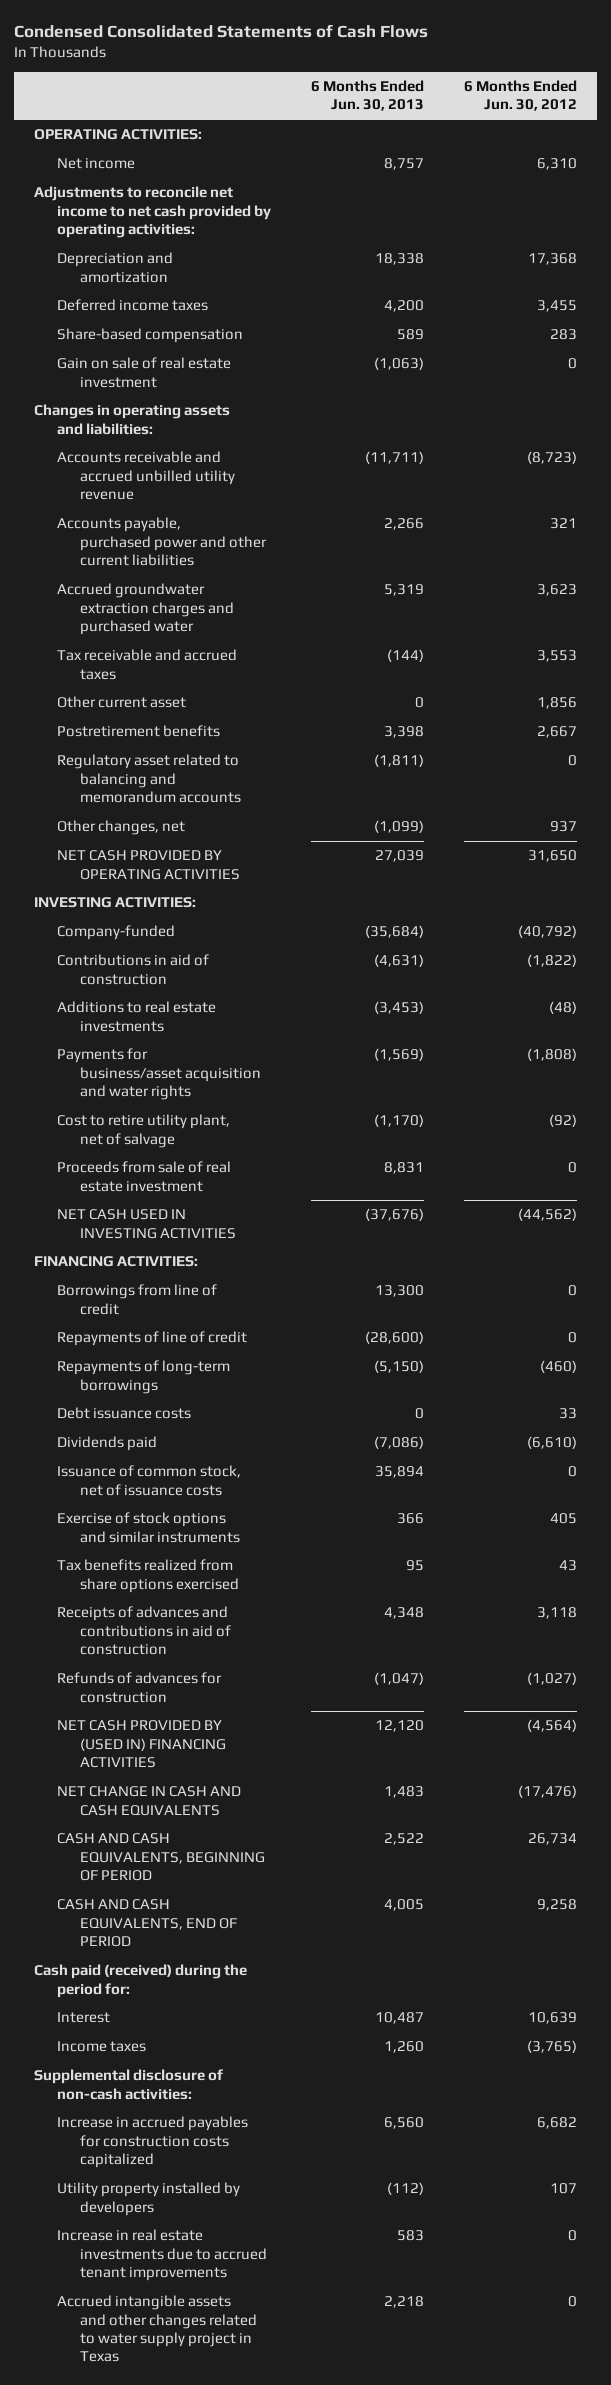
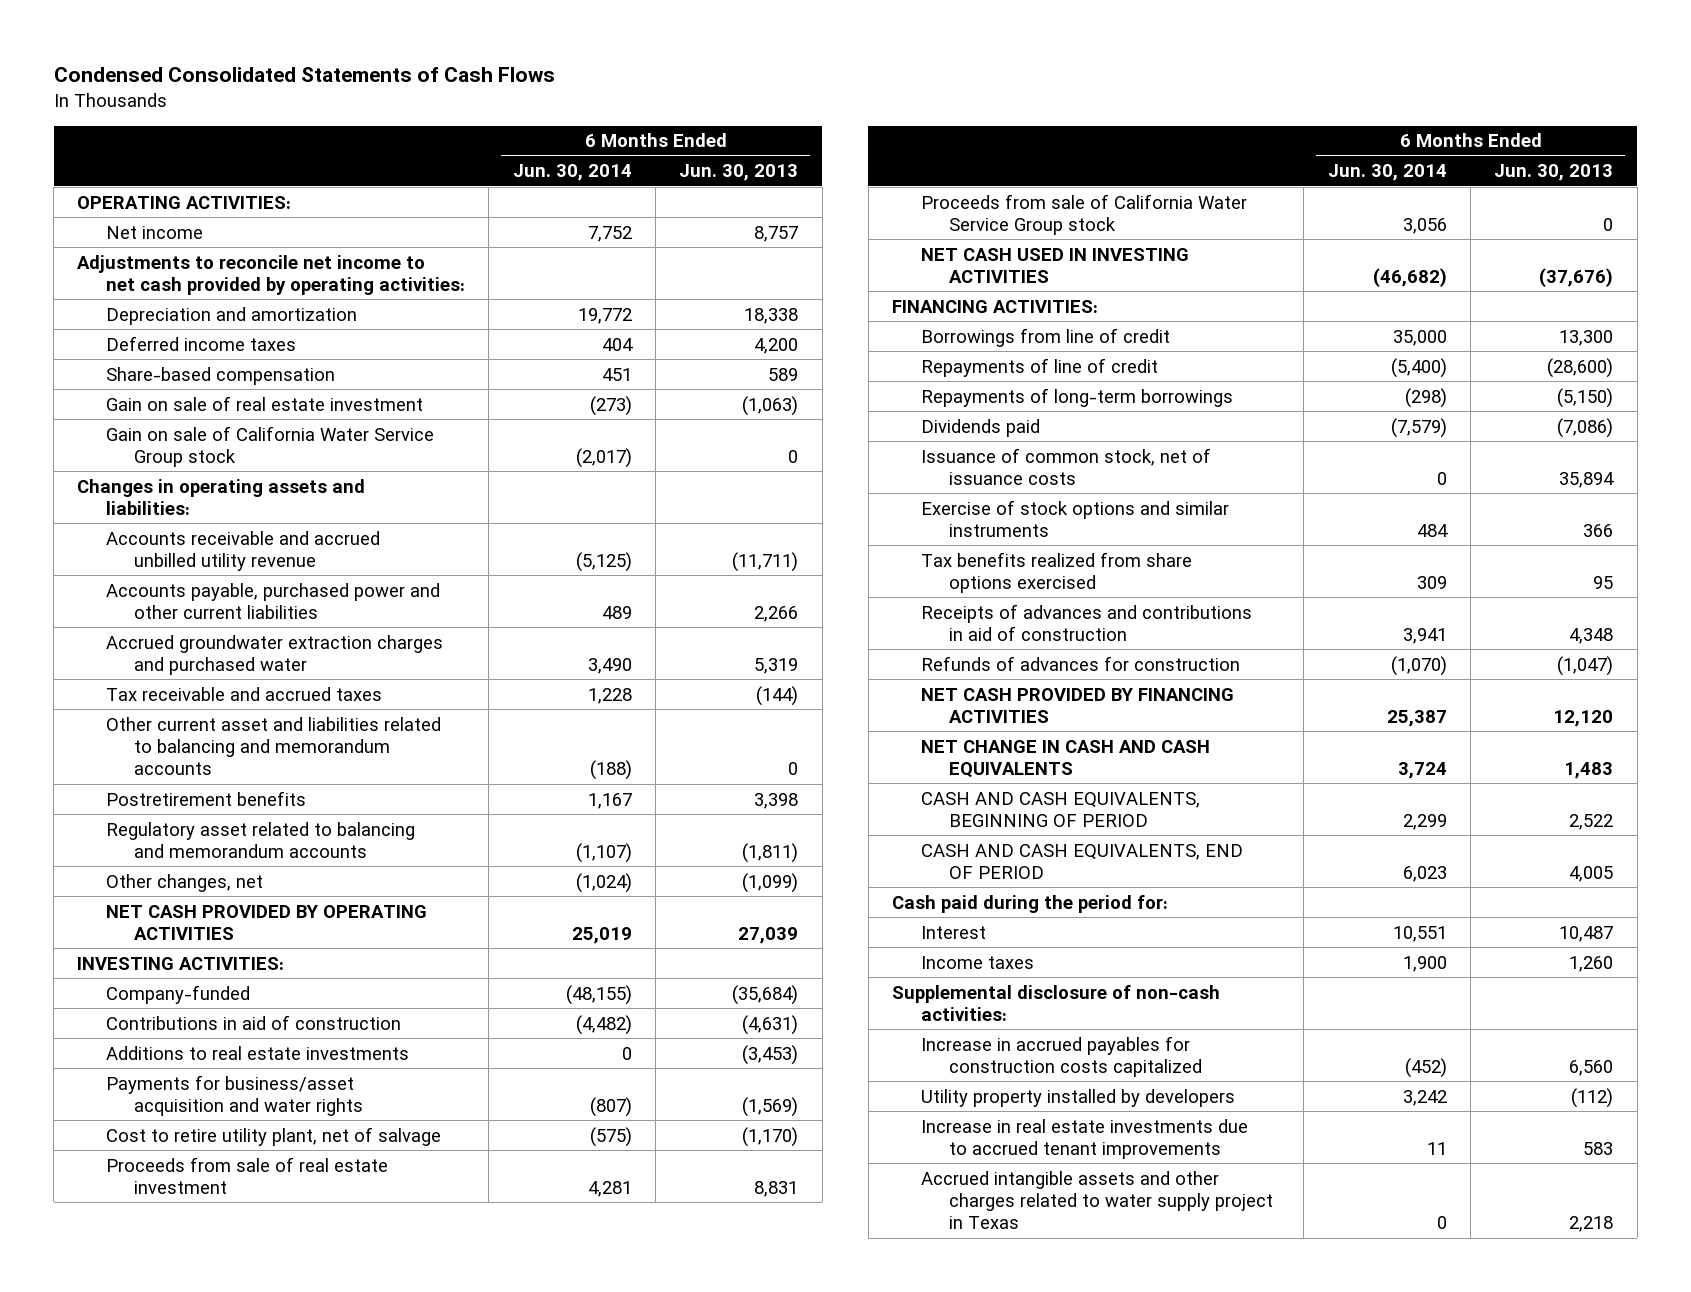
[464,80,578,112] 6 Months Ended Jun. 30, 2012 -> none
none -> [512,164,632,182] Jun. 30, 2014
none -> [105,425,434,467] Gain on sale of California Water Service Group stock
[56,696,186,709] Other current asset -> [105,716,441,776] Other current asset and liabilities related to balancing and memorandum accounts
none -> [920,193,1247,235] Proceeds from sale of California Water Service Group stock
[56,1407,191,1420] Debt issuance costs -> none
[56,1720,226,1769] NET CASH PROVIDED BY (USED IN) FINANCING ACTIVITIES -> [920,687,1234,723] NET CASH PROVIDED BY FINANCING ACTIVITIES
[33,1964,247,1998] Cash paid (received) during the period for: -> [892,894,1169,913] Cash paid during the period for:
[56,2295,257,2363] Accrued intangible assets and other changes related to water supply project in Texas -> [920,1170,1274,1230] Accrued intangible assets and other charges related to water supply project in Texas

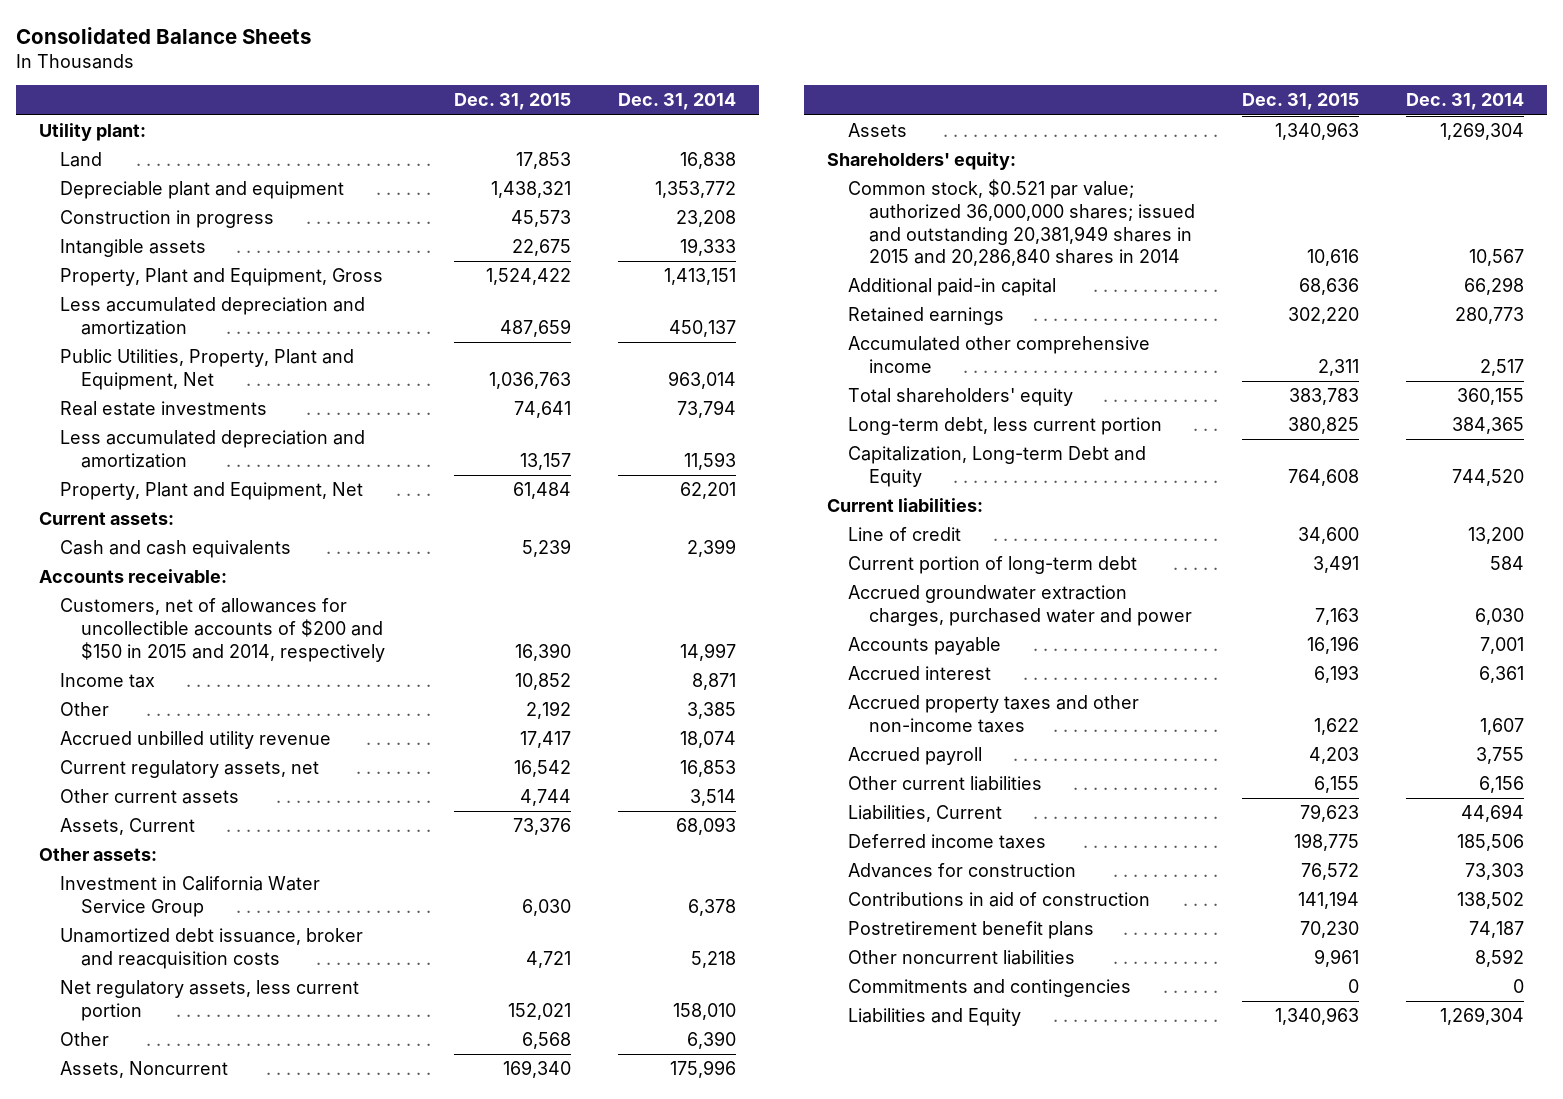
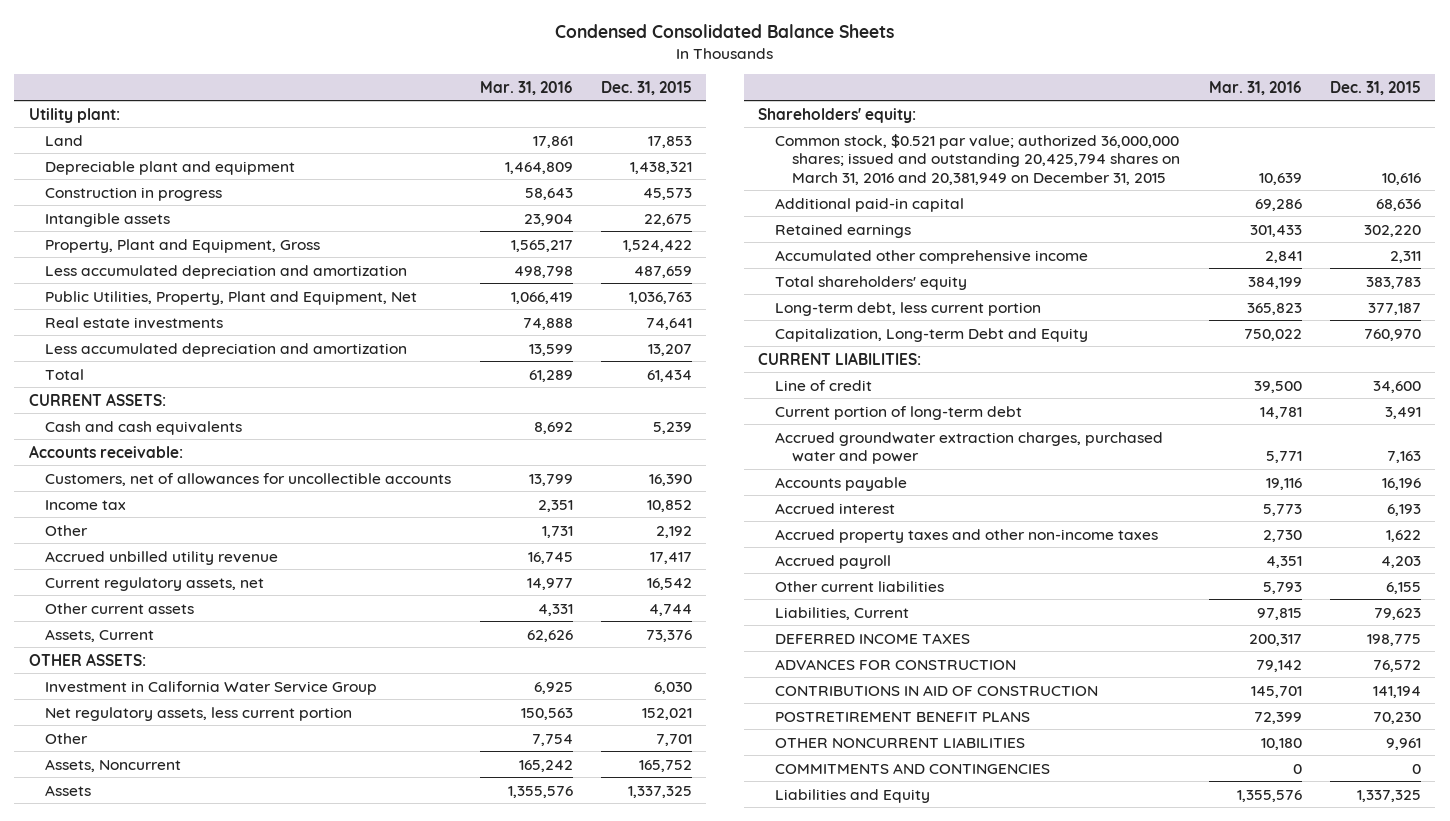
[16,26,312,44] Consolidated Balance Sheets -> [554,24,894,39] Condensed Consolidated Balance Sheets
[617,93,736,111] Dec. 31, 2014 -> none
none -> [479,80,573,95] Mar. 31, 2016
[60,482,364,501] Property, Plant and Equipment, Net -> none
[520,452,572,470] 13,157 -> [647,343,692,356] 13,207
none -> [45,368,85,380] Total
[39,512,175,526] Current assets: -> [28,392,166,406] CURRENT ASSETS:
[60,598,386,662] Customers, net of allowances for uncollectible accounts of $200 and $150 in 2015 and 2014, respectively -> [45,472,452,486] Customers, net of allowances for uncollectible accounts
[39,848,158,862] Other assets: -> [28,652,146,666] OTHER ASSETS:
[60,928,364,969] Unamortized debt issuance, broker and reacquisition costs -> none
[522,1032,572,1050] 6,568 -> [655,733,692,746] 7,701
[503,1060,572,1079] 169,340 -> [638,759,692,772] 165,752
[1274,122,1359,141] 1,340,963 -> [627,785,692,798] 1,337,325
[848,179,1196,267] Common stock, $0.521 par value; authorized 36,000,000 shares; issued and outstanding 20,381,949 shares in 2015 and 20,286,840 shares in 2014 -> [774,133,1180,185] Common stock, $0.521 par value; authorized 36,000,000 shares; issued and outstanding 20,425,794 shares on March 31, 2016 and 20,381,949 on December 31, 2015
[1287,417,1359,435] 380,825 -> [1368,302,1422,315] 377,187
[1287,468,1359,486] 764,608 -> [1364,328,1422,341] 760,970
[827,498,984,513] Current liabilities: -> [758,351,922,365] CURRENT LIABILITIES:
[848,834,1047,850] Deferred income taxes -> [774,632,970,644] DEFERRED INCOME TAXES
[848,863,1077,879] Advances for construction -> [774,658,1016,670] ADVANCES FOR CONSTRUCTION
[848,892,1151,908] Contributions in aid of construction -> [774,684,1098,696] CONTRIBUTIONS IN AID OF CONSTRUCTION
[848,921,1095,940] Postretirement benefit plans -> [774,710,1030,722] POSTRETIREMENT BENEFIT PLANS
[848,950,1076,966] Other noncurrent liabilities -> [774,736,1025,748] OTHER NONCURRENT LIABILITIES
[848,979,1132,998] Commitments and contingencies -> [774,762,1050,774] COMMITMENTS AND CONTINGENCIES
[1274,1007,1359,1026] 1,340,963 -> [1357,789,1422,802] 1,337,325

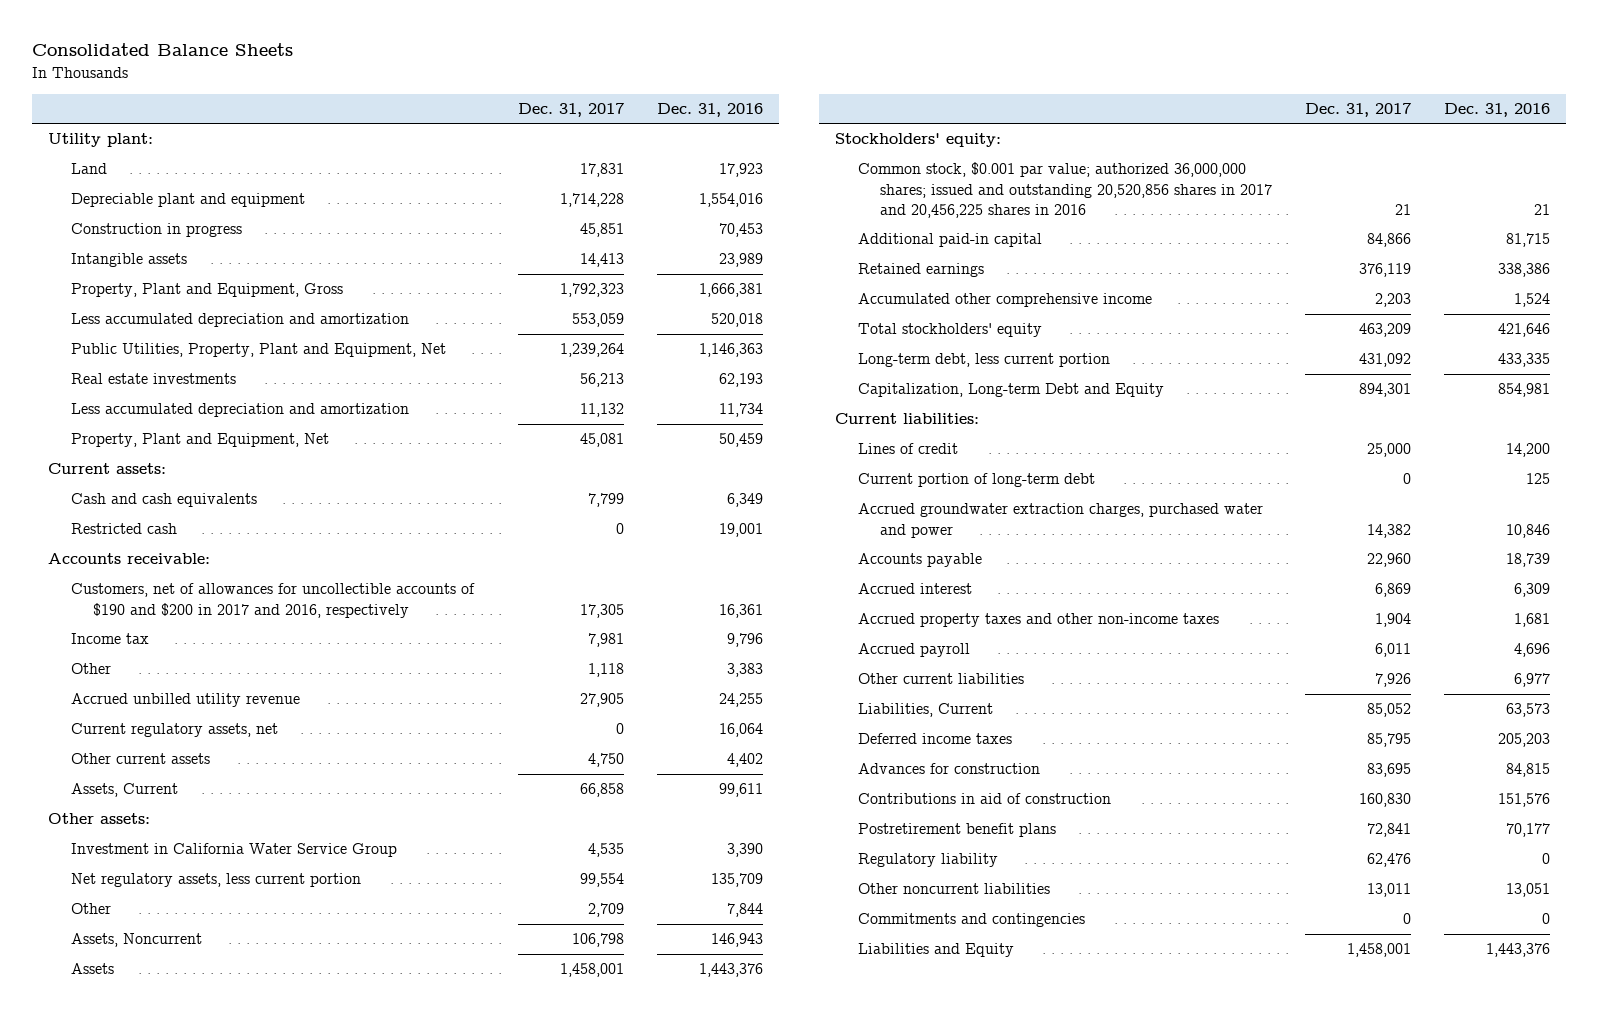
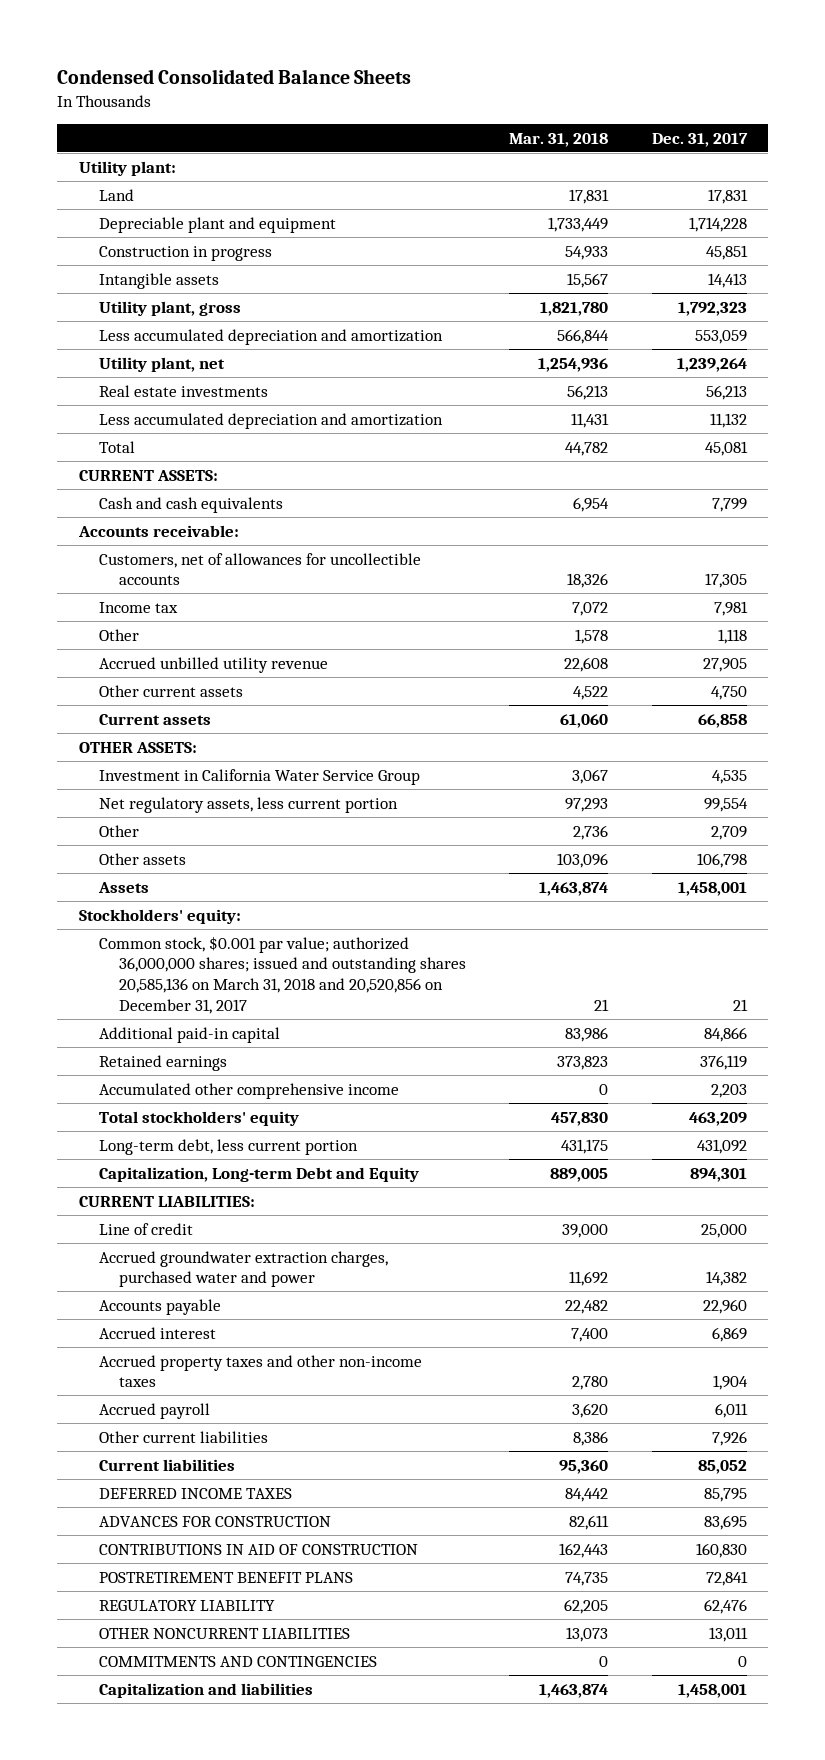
[31,43,293,57] Consolidated Balance Sheets -> [56,68,411,84] Condensed Consolidated Balance Sheets
[656,102,763,117] Dec. 31, 2016 -> none
none -> [509,132,609,147] Mar. 31, 2018
[70,283,343,298] Property, Plant and Equipment, Gross -> [98,300,241,316] Utility plant, gross
[70,343,446,358] Public Utilities, Property, Plant and Equipment, Net -> [98,356,225,372] Utility plant, net
[70,433,329,448] Property, Plant and Equipment, Net -> [98,440,135,453] Total
[48,463,167,475] Current assets: -> [78,469,218,481] CURRENT ASSETS:
[70,523,177,535] Restricted cash -> none
[70,583,475,618] Customers, net of allowances for uncollectible accounts of $190 and $200 in 2017 and 2016, respectively -> [98,552,421,586] Customers, net of allowances for uncollectible accounts
[70,723,278,738] Current regulatory assets, net -> none
[70,783,178,798] Assets, Current -> [98,713,211,725] Current assets
[48,813,151,825] Other assets: -> [78,741,197,753] OTHER ASSETS:
[70,933,202,948] Assets, Noncurrent -> [98,852,186,865] Other assets
[857,162,1273,218] Common stock, $0.001 par value; authorized 36,000,000 shares; issued and outstanding 20,520,856 shares in 2017 and 20,456,225 shares in 2016 -> [98,935,467,1014] Common stock, $0.001 par value; authorized 36,000,000 shares; issued and outstanding shares 20,585,136 on March 31, 2018 and 20,520,856 on December 31, 2017
[857,473,1095,488] Current portion of long-term debt -> none
[835,413,980,425] Current liabilities: -> [78,1195,255,1207] CURRENT LIABILITIES:
[857,443,958,455] Lines of credit -> [98,1222,193,1235] Line of credit
[857,703,993,718] Liabilities, Current -> [98,1458,235,1471] Current liabilities
[857,733,1012,745] Deferred income taxes -> [98,1487,292,1499] DEFERRED INCOME TAXES
[857,763,1040,775] Advances for construction -> [98,1515,331,1527] ADVANCES FOR CONSTRUCTION
[857,793,1111,805] Contributions in aid of construction -> [98,1543,418,1555] CONTRIBUTIONS IN AID OF CONSTRUCTION
[857,823,1056,838] Postretirement benefit plans -> [98,1571,353,1583] POSTRETIREMENT BENEFIT PLANS
[857,853,998,868] Regulatory liability -> [98,1599,275,1611] REGULATORY LIABILITY
[857,883,1050,895] Other noncurrent liabilities -> [98,1627,350,1639] OTHER NONCURRENT LIABILITIES
[857,913,1085,928] Commitments and contingencies -> [98,1655,377,1667] COMMITMENTS AND CONTINGENCIES
[857,943,1014,958] Liabilities and Equity -> [98,1682,313,1698] Capitalization and liabilities

